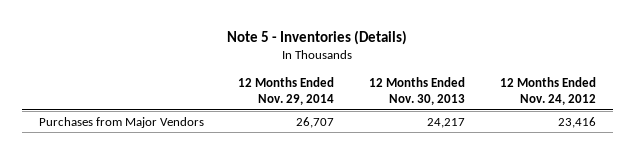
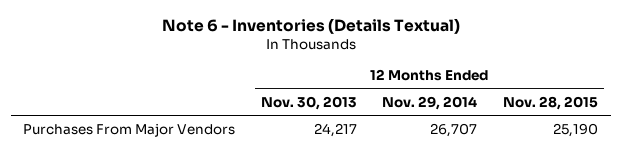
[227,29,408,45] Note 5 - Inventories (Details) -> [161,18,460,35] Note 6 - Inventories (Details Textual)
[499,77,596,106] 12 Months Ended Nov. 24, 2012 -> none
none -> [502,95,598,110] Nov. 28, 2015
[38,116,204,128] Purchases from Major Vendors -> [23,123,236,138] Purchases From Major Vendors

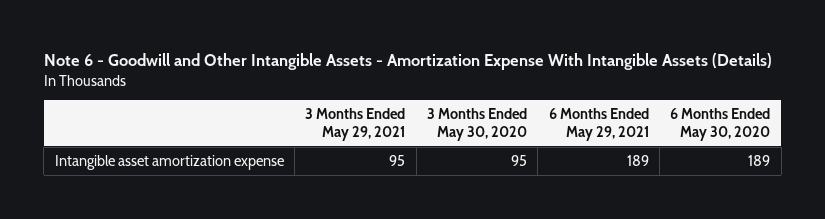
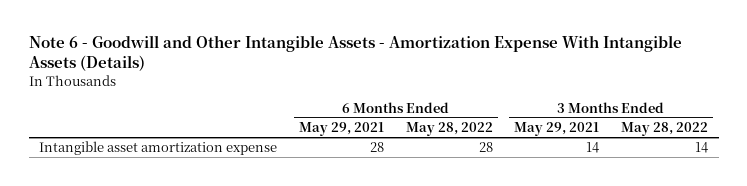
[426,108,527,141] 3 Months Ended May 30, 2020 -> none
[670,108,771,141] 6 Months Ended May 30, 2020 -> none
none -> [405,122,493,137] May 28, 2022
none -> [620,122,708,137] May 28, 2022
[389,155,406,167] 95 -> [586,142,600,154] 14
[626,155,649,167] 189 -> [369,142,384,153] 28

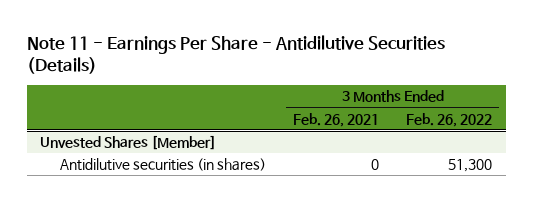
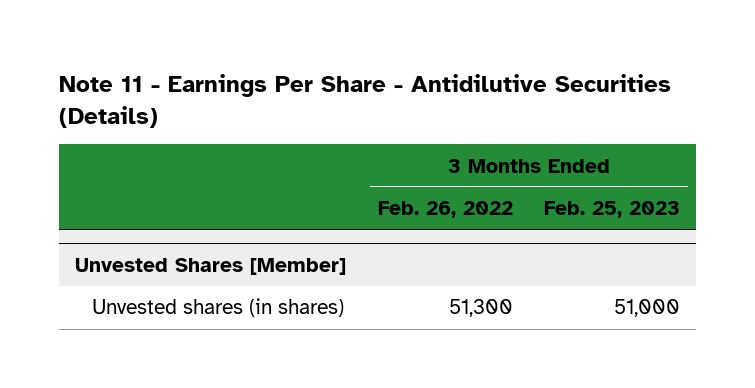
[292,112,379,127] Feb. 26, 2021 -> none
none -> [544,201,681,219] Feb. 25, 2023
[59,158,266,172] Antidilutive securities (in shares) -> [92,298,345,318] Unvested shares (in shares)

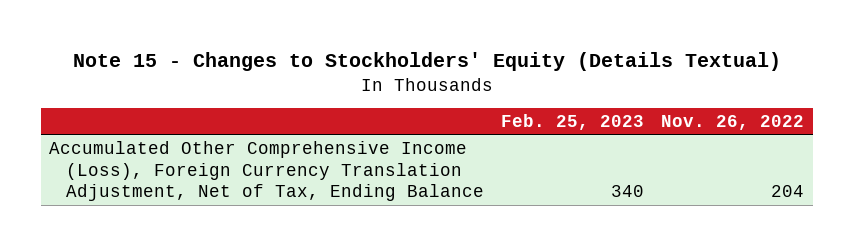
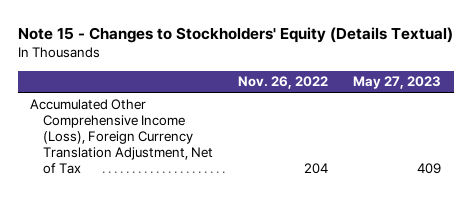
[501,113,645,130] Feb. 25, 2023 -> none
none -> [352,76,441,90] May 27, 2023
[49,140,484,202] Accumulated Other Comprehensive Income (Loss), Foreign Currency Translation Adjustment, Net of Tax, Ending Balance -> [30,98,213,175] Accumulated Other Comprehensive Income (Loss), Foreign Currency Translation Adjustment, Net of Tax

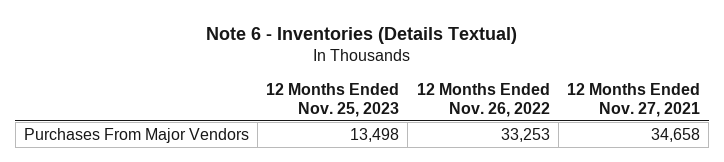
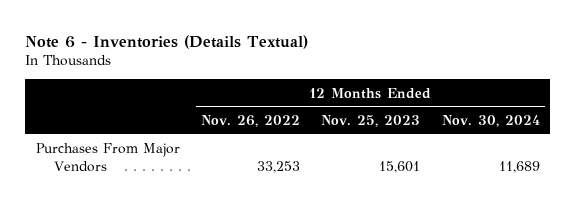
[566,82,700,117] 12 Months Ended Nov. 27, 2021 -> none
none -> [441,114,540,127] Nov. 30, 2024
[350,127,400,142] 13,498 -> [379,160,421,173] 15,601

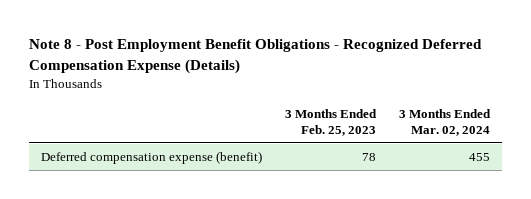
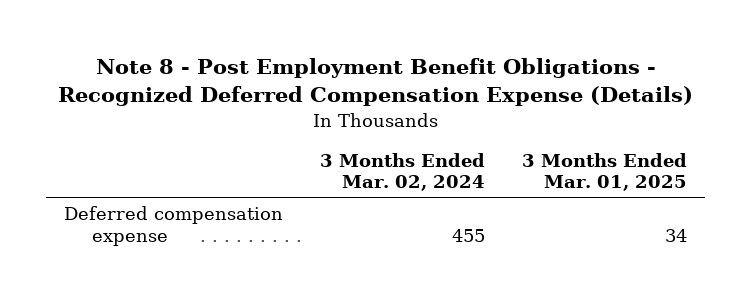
[284,108,377,137] 3 Months Ended Feb. 25, 2023 -> none
none -> [521,152,687,192] 3 Months Ended Mar. 01, 2025
[40,151,262,165] Deferred compensation expense (benefit) -> [64,205,284,246] Deferred compensation expense

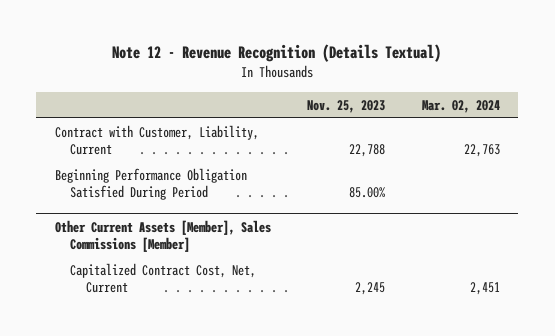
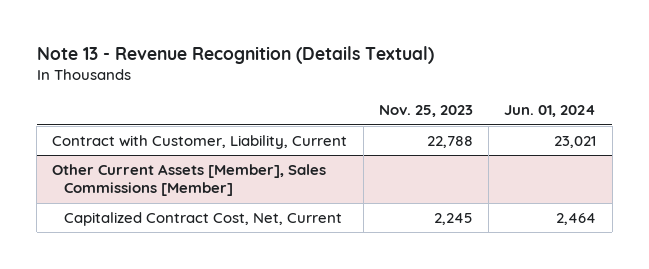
[112,44,442,63] Note 12 - Revenue Recognition (Details Textual) -> [36,45,434,64] Note 13 - Revenue Recognition (Details Textual)
[422,99,501,113] Mar. 02, 2024 -> none
none -> [504,105,597,118] Jun. 01, 2024
[54,167,247,201] Beginning Performance Obligation Satisfied During Period -> none

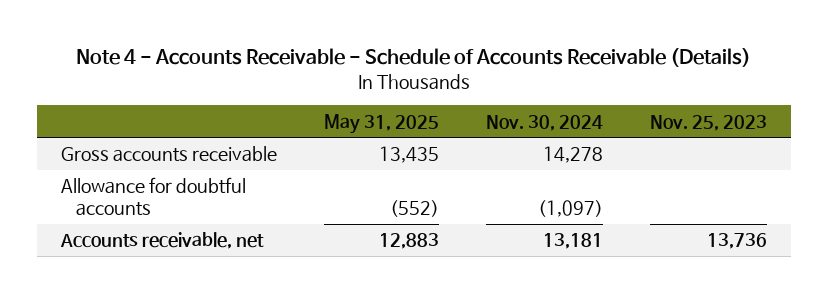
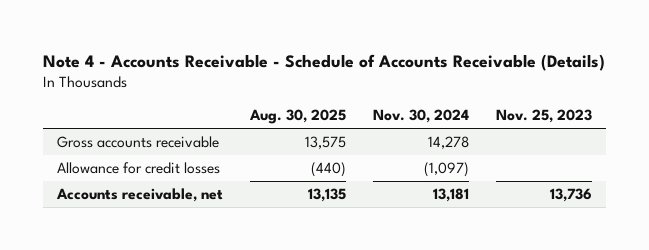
[323,113,439,134] May 31, 2025 -> none
none -> [248,109,346,125] Aug. 30, 2025
[60,177,246,217] Allowance for doubtful accounts -> [56,161,220,174] Allowance for credit losses

